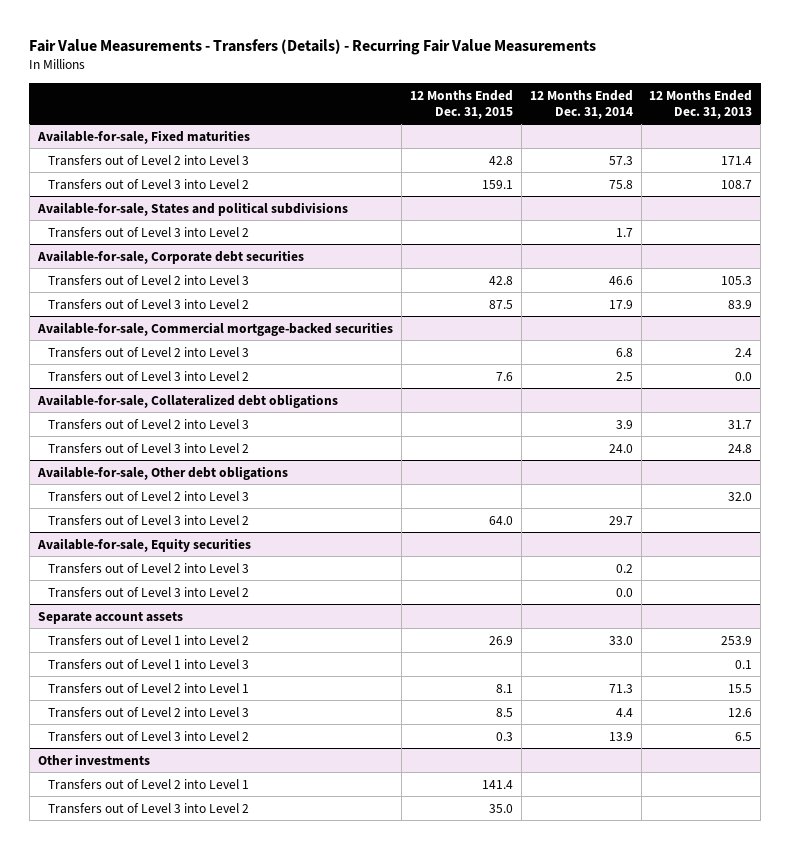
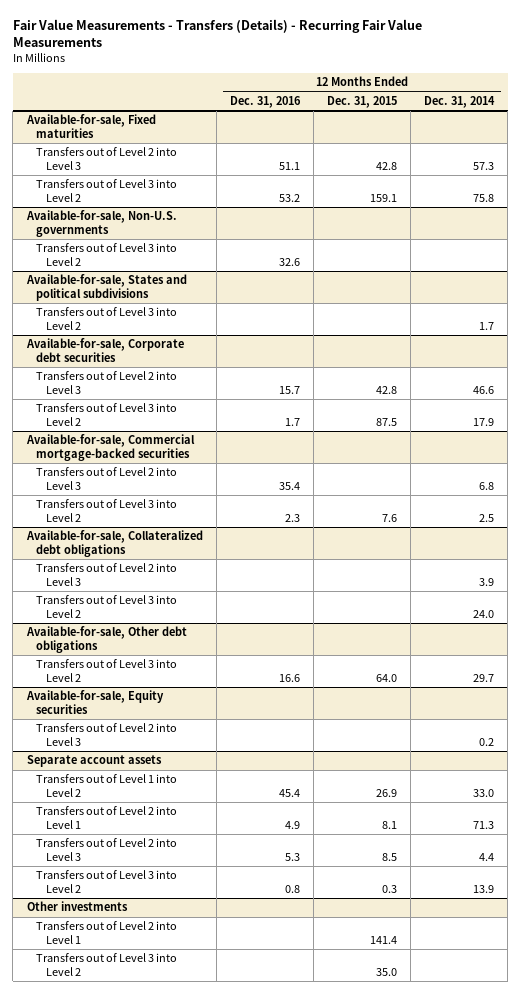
[649,89,753,119] 12 Months Ended Dec. 31, 2013 -> none
none -> [229,95,301,108] Dec. 31, 2016
none -> [25,210,177,237] Available-for-sale, Non-U.S. governments
none -> [36,243,178,266] Transfers out of Level 3 into Level 2
[47,490,249,502] Transfers out of Level 2 into Level 3 -> none
[47,586,249,598] Transfers out of Level 3 into Level 2 -> none
[47,658,249,670] Transfers out of Level 1 into Level 3 -> none

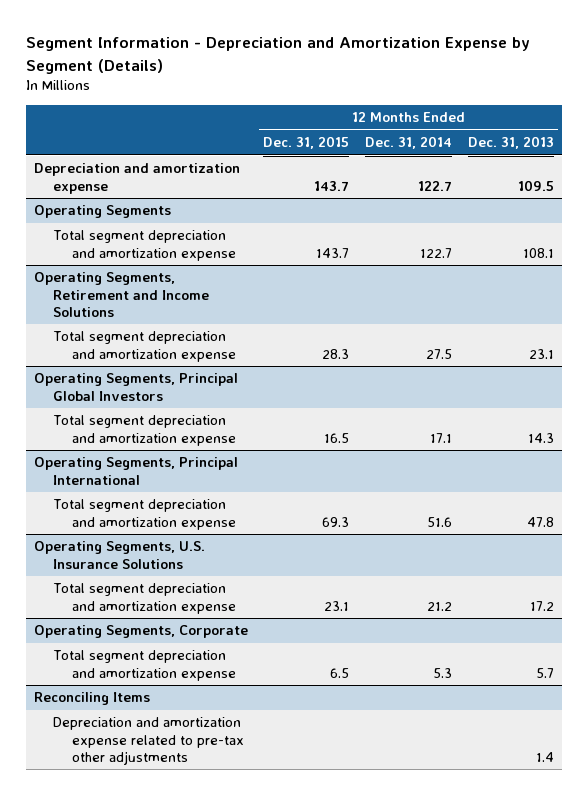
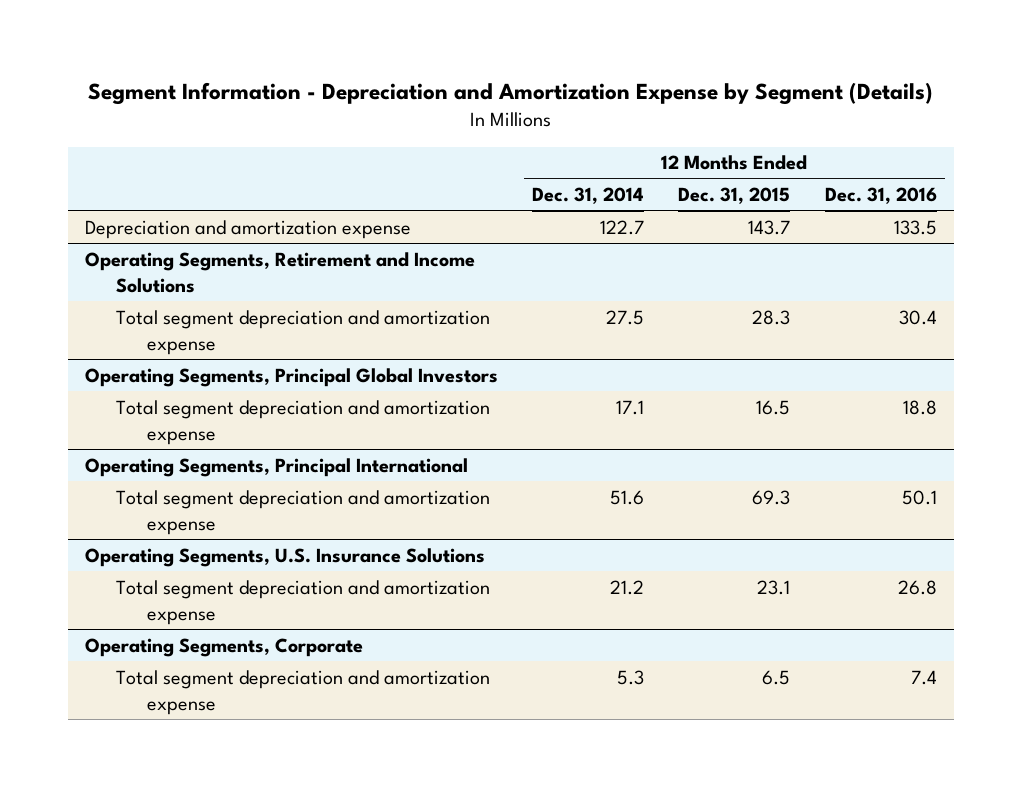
[467,136,554,150] Dec. 31, 2013 -> none
none -> [824,187,937,205] Dec. 31, 2016
[33,205,171,219] Operating Segments -> none
[52,230,237,261] Total segment depreciation and amortization expense -> none
[33,692,150,706] Reconciling Items -> none
[52,717,245,765] Depreciation and amortization expense related to pre-tax other adjustments -> none

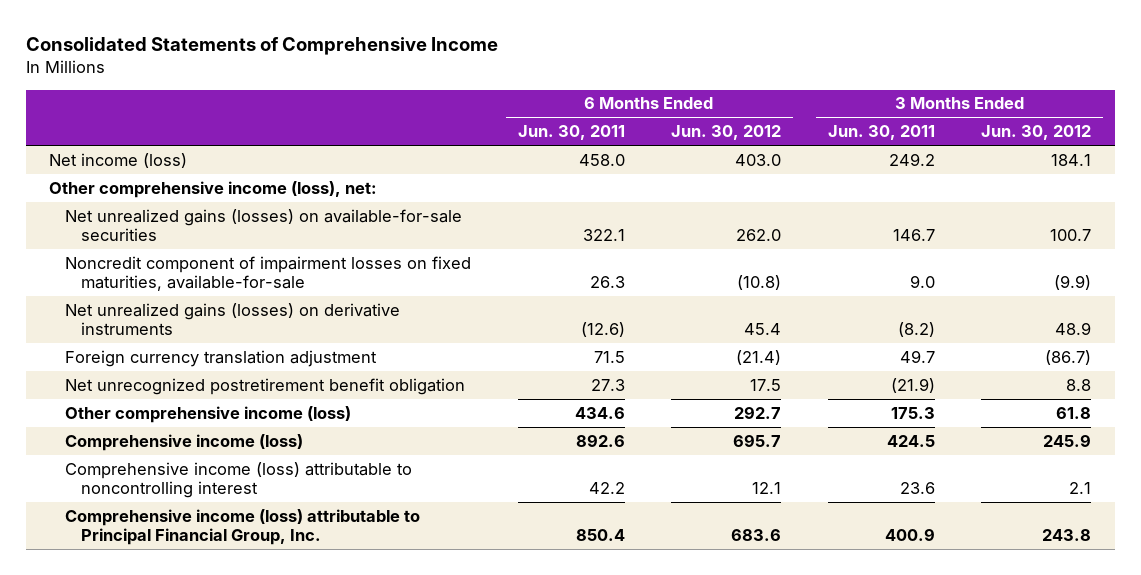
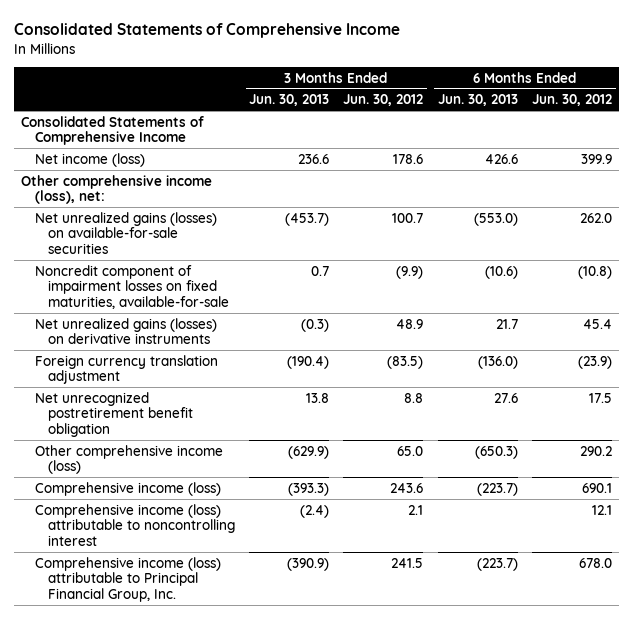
[517,125,625,141] Jun. 30, 2011 -> none
[827,125,935,141] Jun. 30, 2011 -> none
none -> [249,94,330,107] Jun. 30, 2013
none -> [437,94,518,107] Jun. 30, 2013
none -> [21,115,205,146] Consolidated Statements of Comprehensive Income
[735,153,782,166] 403.0 -> [580,153,612,164] 399.9
[1051,153,1092,166] 184.1 -> [393,153,424,164] 178.6
[736,349,782,365] (21.4) -> [577,355,612,369] (23.9)
[1045,349,1092,365] (86.7) -> [387,355,424,369] (83.5)
[734,405,782,419] 292.7 -> [579,445,612,456] 290.2
[1056,406,1092,419] 61.8 -> [397,445,424,456] 65.0
[733,433,782,447] 695.7 -> [581,482,612,493] 690.1
[1043,433,1092,447] 245.9 -> [390,482,424,493] 243.6
[731,528,782,541] 683.6 -> [578,557,612,568] 678.0
[1042,528,1092,541] 243.8 -> [391,557,424,568] 241.5

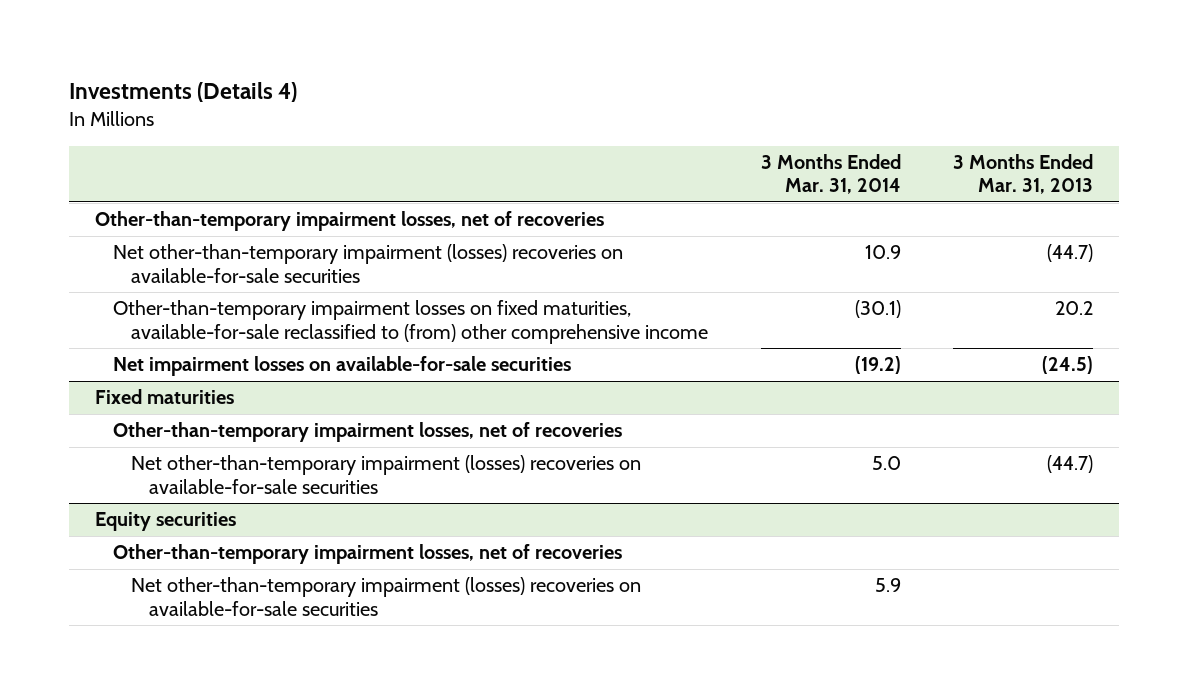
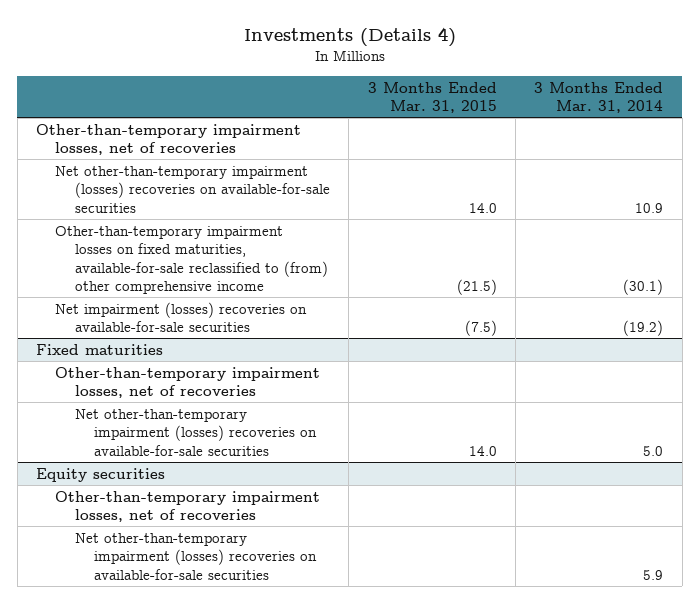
[952,154,1093,195] 3 Months Ended Mar. 31, 2013 -> none
none -> [367,81,497,114] 3 Months Ended Mar. 31, 2015
[112,356,571,377] Net impairment losses on available-for-sale securities -> [55,301,308,333] Net impairment (losses) recoveries on available-for-sale securities

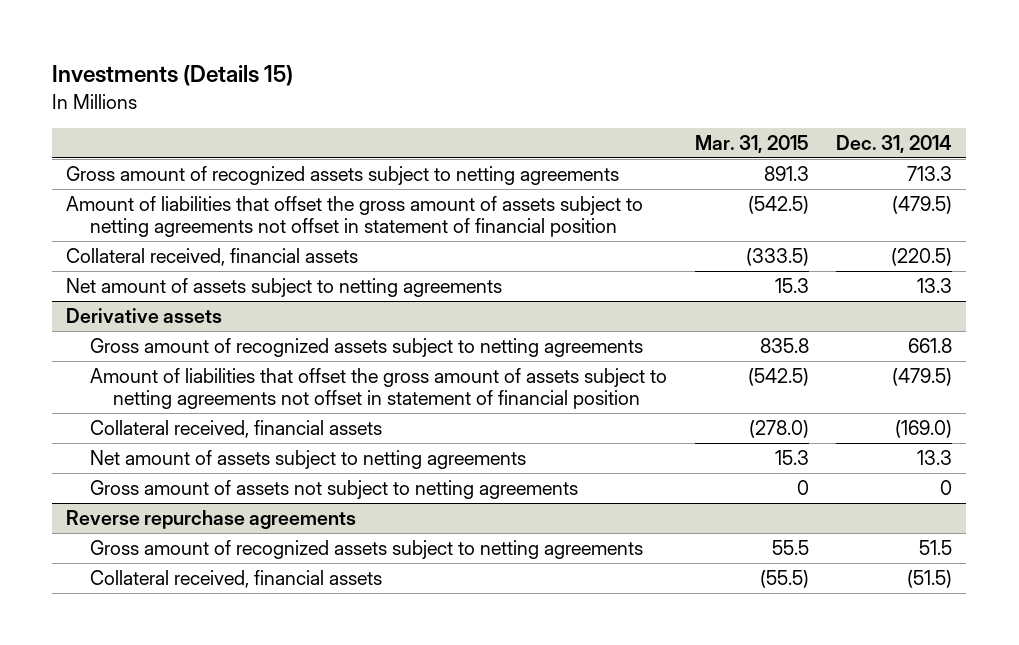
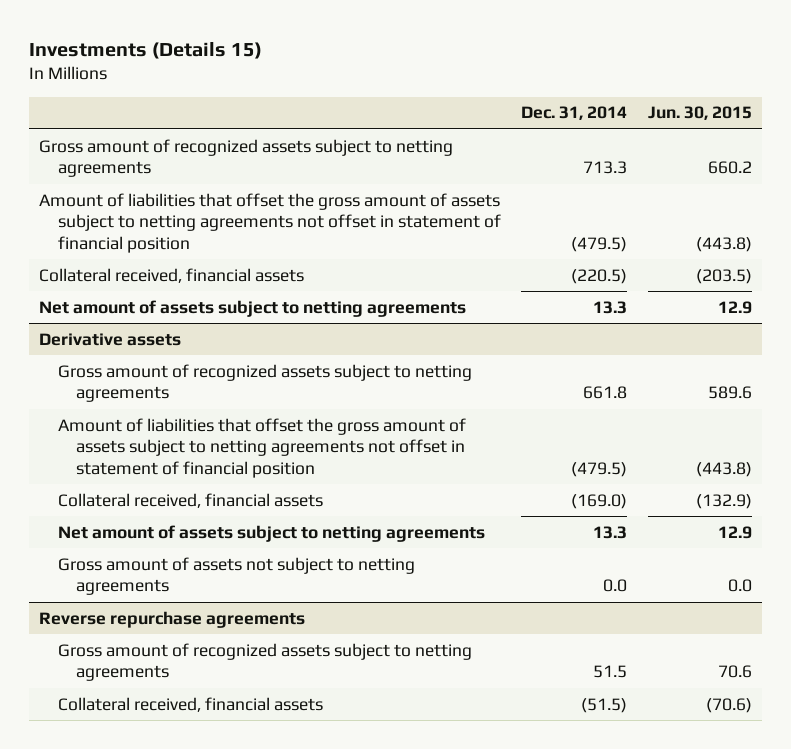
[694,134,809,153] Mar. 31, 2015 -> none
none -> [647,106,752,121] Jun. 30, 2015
[940,479,953,495] 0 -> [603,579,628,593] 0.0

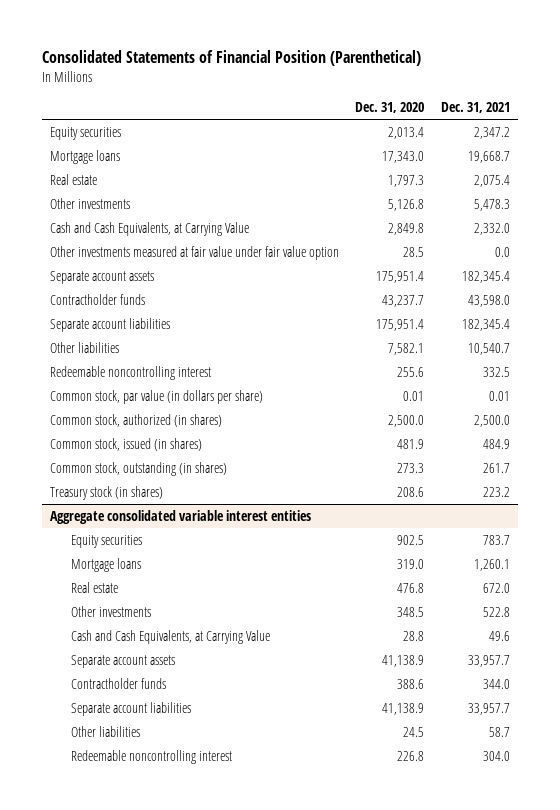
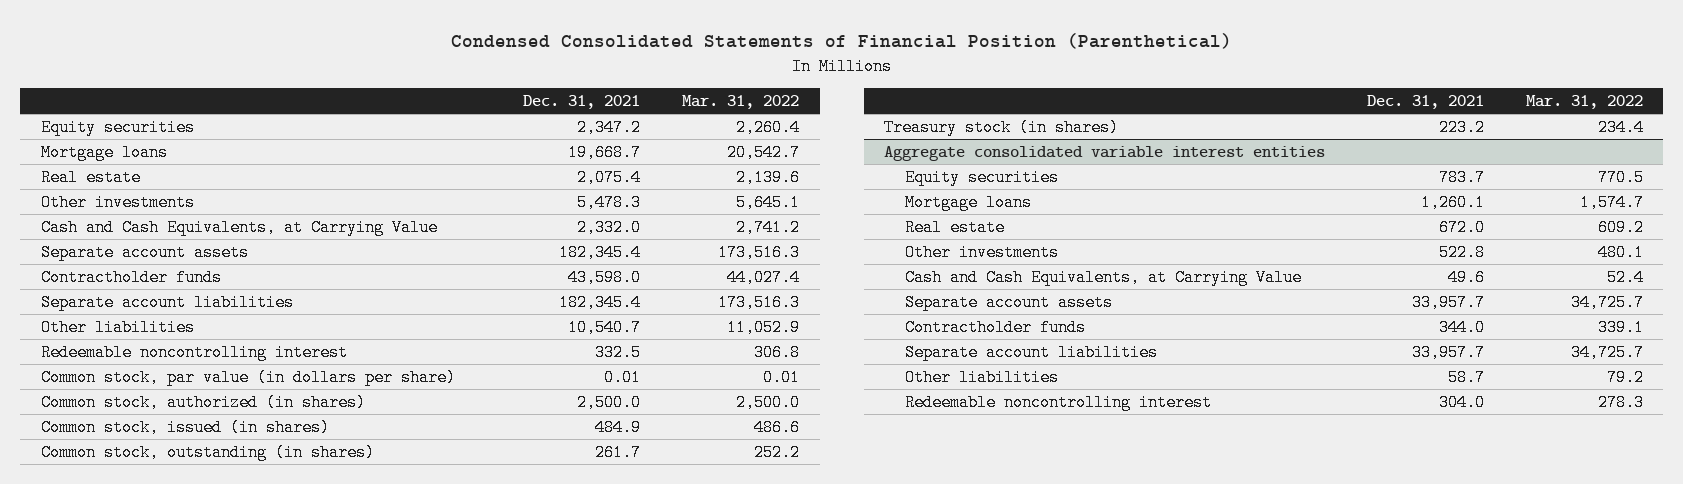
[41,49,421,66] Consolidated Statements of Financial Position (Parenthetical) -> [450,33,1232,50] Condensed Consolidated Statements of Financial Position (Parenthetical)
[355,102,425,114] Dec. 31, 2020 -> none
none -> [682,94,800,109] Mar. 31, 2022
[49,245,339,260] Other investments measured at fair value under fair value option -> none

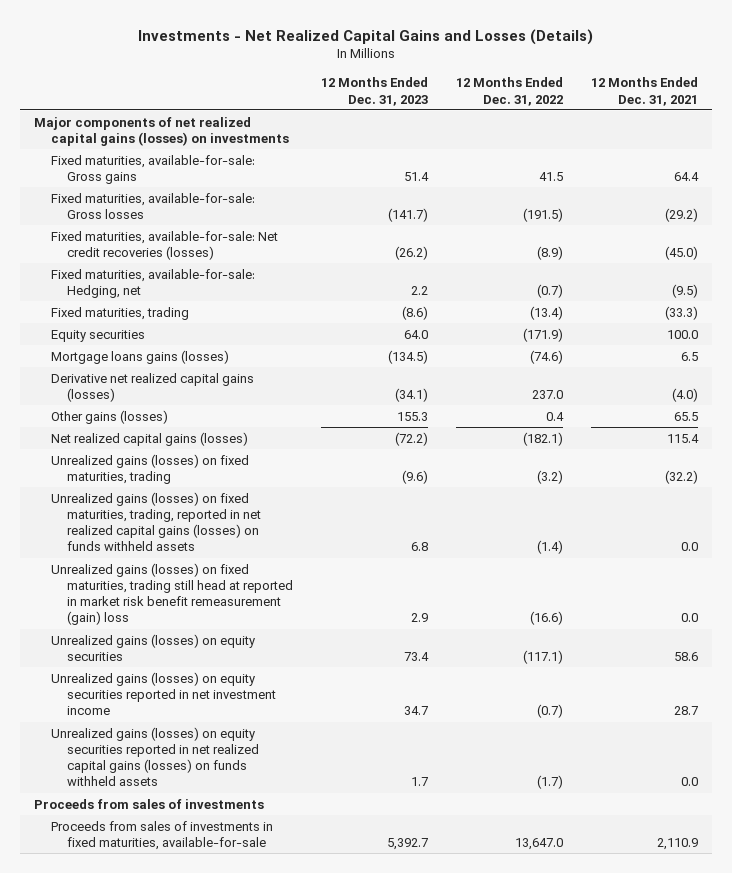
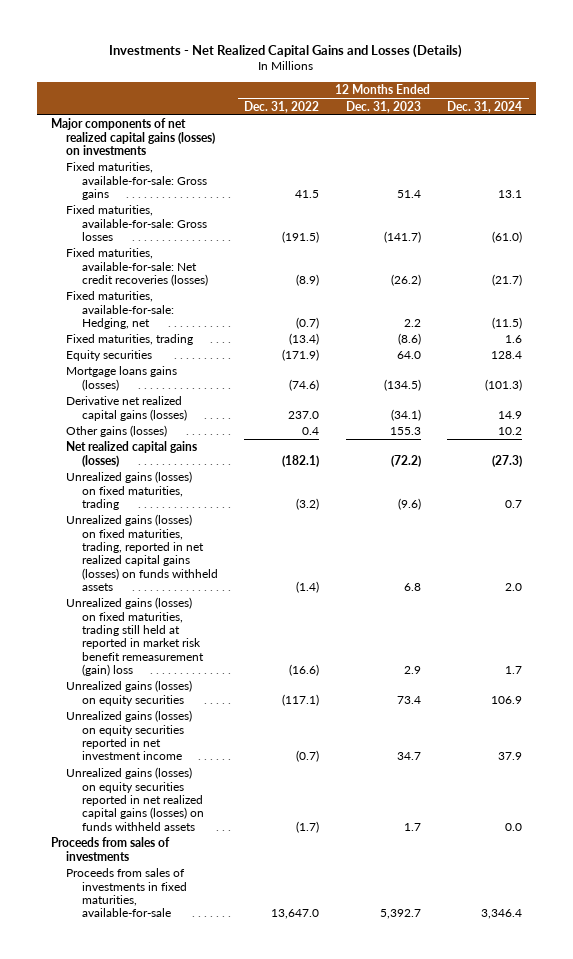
[590,77,698,106] 12 Months Ended Dec. 31, 2021 -> none
none -> [447,100,523,113] Dec. 31, 2024
[50,562,294,626] Unrealized gains (losses) on fixed maturities, trading still head at reported in market risk benefit remeasurement (gain) loss -> [66,597,204,677] Unrealized gains (losses) on fixed maturities, trading still held at reported in market risk benefit remeasurement (gain) loss

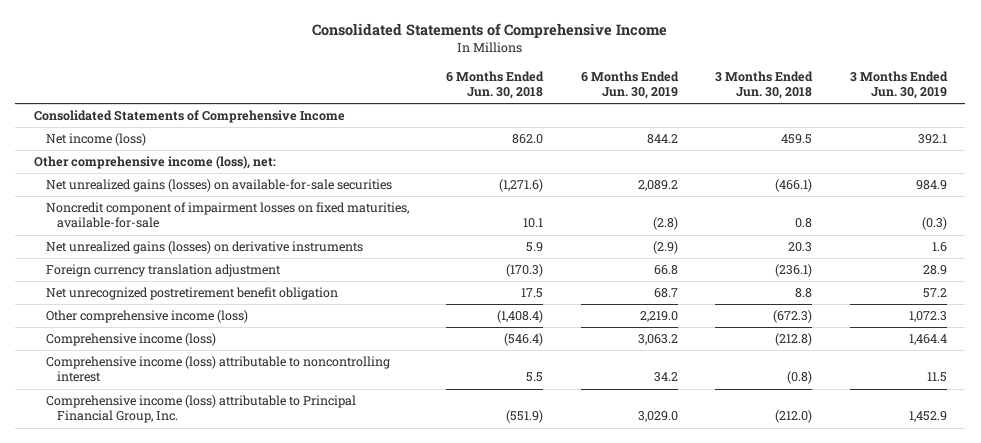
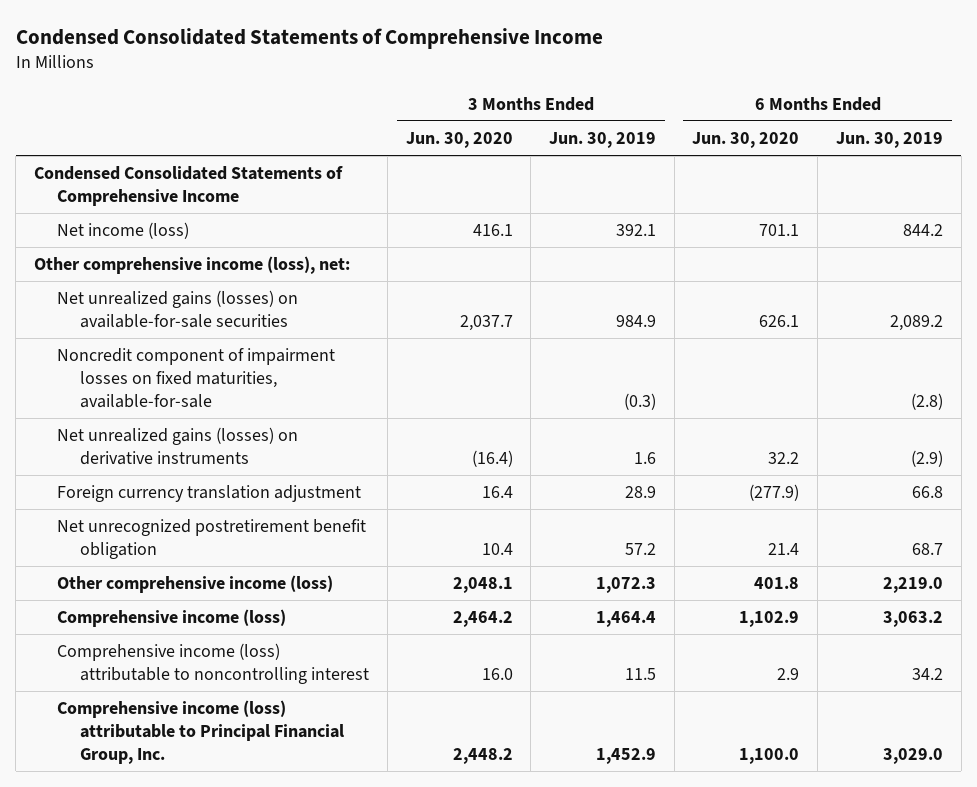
[312,22,668,38] Consolidated Statements of Comprehensive Income -> [15,27,603,49] Condensed Consolidated Statements of Comprehensive Income
[446,71,545,100] 6 Months Ended Jun. 30, 2018 -> none
[715,71,814,100] 3 Months Ended Jun. 30, 2018 -> none
none -> [405,132,513,149] Jun. 30, 2020
none -> [692,132,800,149] Jun. 30, 2020
[33,110,345,124] Consolidated Statements of Comprehensive Income -> [33,166,343,207] Condensed Consolidated Statements of Comprehensive Income

